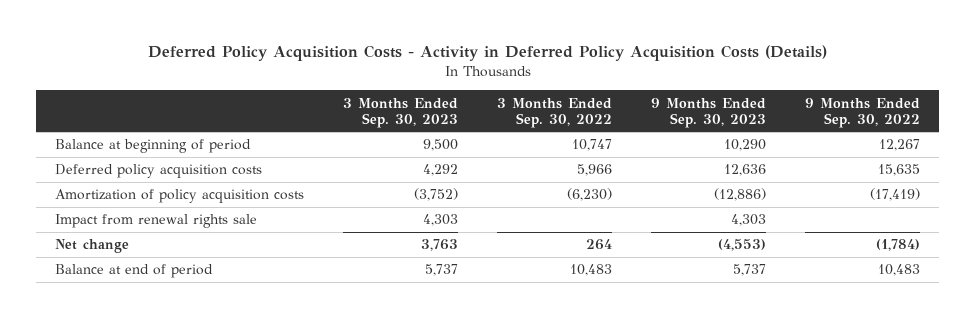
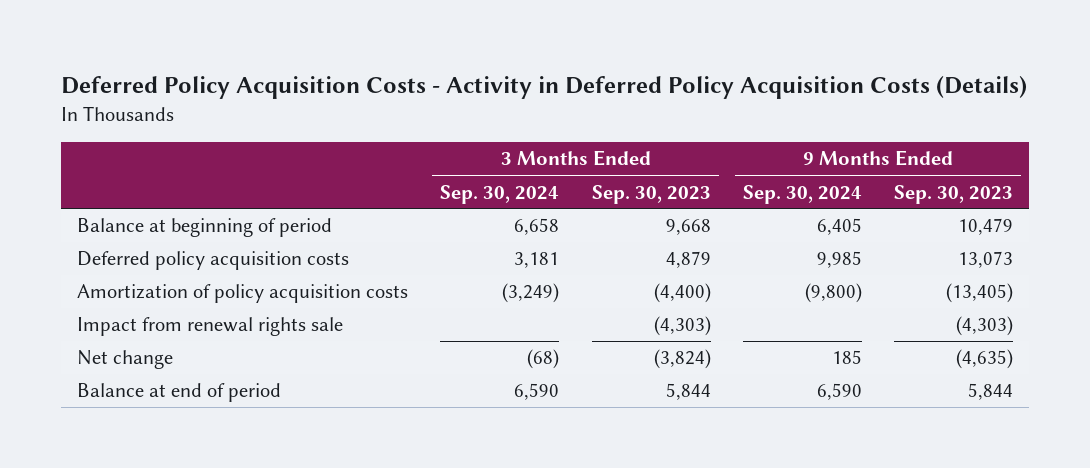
[497,97,613,128] 3 Months Ended Sep. 30, 2022 -> none
[804,97,920,128] 9 Months Ended Sep. 30, 2022 -> none
none -> [440,184,560,204] Sep. 30, 2024
none -> [742,184,862,204] Sep. 30, 2024
[423,139,459,152] 9,500 -> [665,219,711,236] 9,668
[724,139,767,152] 10,290 -> [958,218,1014,236] 10,479
[423,164,459,177] 4,292 -> [665,251,711,269] 4,879
[724,164,767,177] 12,636 -> [958,251,1014,269] 13,073
[414,188,459,202] (3,752) -> [653,283,711,304] (4,400)
[714,188,767,202] (12,886) -> [946,283,1014,304] (13,405)
[423,214,459,227] 4,303 -> [653,316,711,337] (4,303)
[731,214,767,227] 4,303 -> [956,316,1014,337] (4,303)
[421,239,459,252] 3,763 -> [653,349,711,370] (3,824)
[718,239,767,252] (4,553) -> [956,349,1014,370] (4,635)
[425,264,459,277] 5,737 -> [665,383,711,401] 5,844
[733,264,767,277] 5,737 -> [968,383,1014,401] 5,844

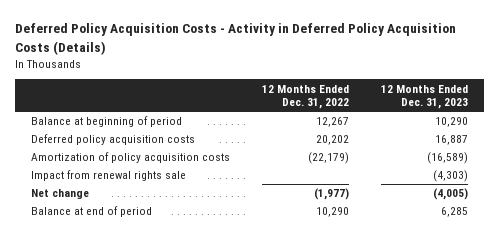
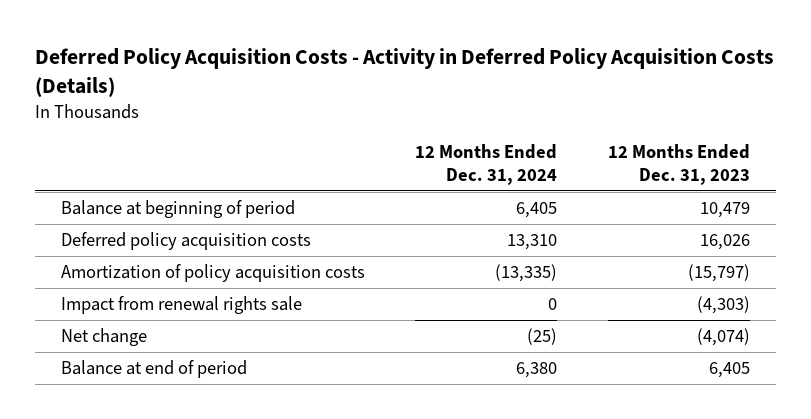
[262,84,350,110] 12 Months Ended Dec. 31, 2022 -> none
none -> [415,144,558,185] 12 Months Ended Dec. 31, 2024
[435,117,469,128] 10,290 -> [700,202,751,219] 10,479
[435,135,469,146] 16,887 -> [700,234,751,251] 16,026
[427,152,469,165] (16,589) -> [688,264,751,283] (15,797)
[433,188,469,201] (4,005) -> [697,328,751,347] (4,074)
[441,207,469,218] 6,285 -> [709,362,751,379] 6,405

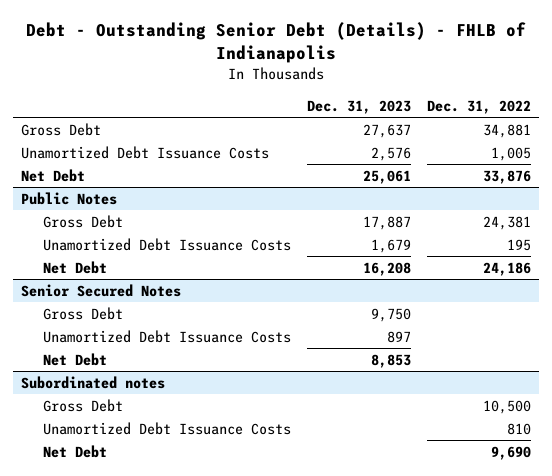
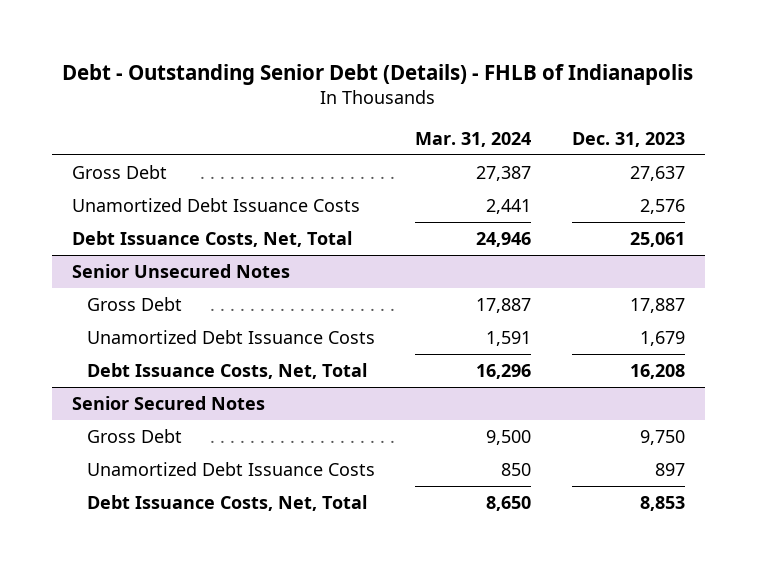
[426,99,531,114] Dec. 31, 2022 -> none
none -> [415,131,532,147] Mar. 31, 2024
[21,168,86,182] Net Debt -> [72,230,353,247] Debt Issuance Costs, Net, Total
[21,191,118,205] Public Notes -> [72,263,291,278] Senior Unsecured Notes
[43,260,108,274] Net Debt -> [86,362,367,379] Debt Issuance Costs, Net, Total
[21,375,166,389] Subordinated notes -> none
[43,398,124,412] Gross Debt -> none
[43,421,292,435] Unamortized Debt Issuance Costs -> none
[43,444,108,458] Net Debt -> none
[43,352,108,366] Net Debt -> [86,494,367,511] Debt Issuance Costs, Net, Total

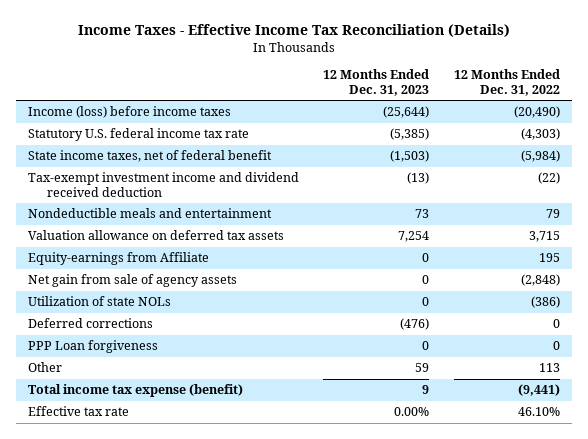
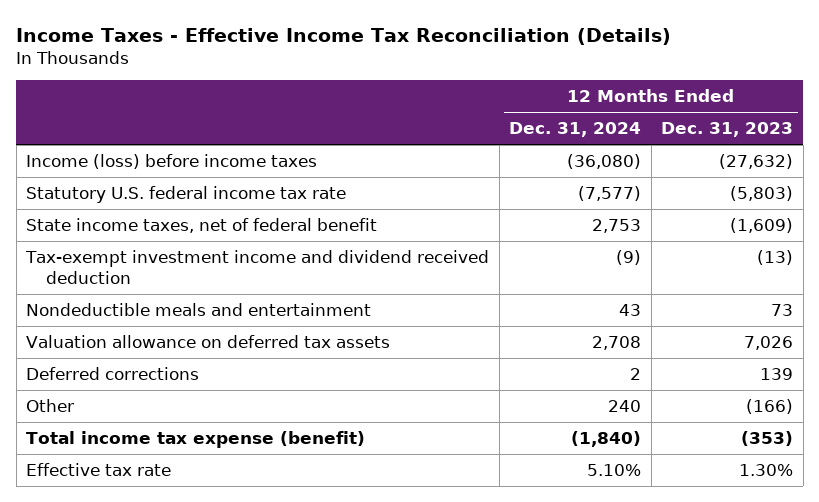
[453,69,560,96] 12 Months Ended Dec. 31, 2022 -> none
none -> [509,122,642,138] Dec. 31, 2024
[383,106,430,119] (25,644) -> [719,153,794,169] (27,632)
[390,128,430,141] (5,385) -> [730,185,794,201] (5,803)
[390,150,430,163] (1,503) -> [730,217,794,233] (1,609)
[28,252,210,266] Equity-earnings from Affiliate -> none
[28,274,238,288] Net gain from sale of agency assets -> none
[28,296,172,307] Utilization of state NOLs -> none
[28,340,159,354] PPP Loan forgiveness -> none
[398,231,430,243] 7,254 -> [744,335,794,350] 7,026
[400,318,430,331] (476) -> [760,367,794,380] 139
[415,363,430,373] 59 -> [746,398,794,414] (166)
[422,385,430,395] 9 -> [741,430,794,446] (353)
[394,407,430,417] 0.00% -> [739,463,794,476] 1.30%

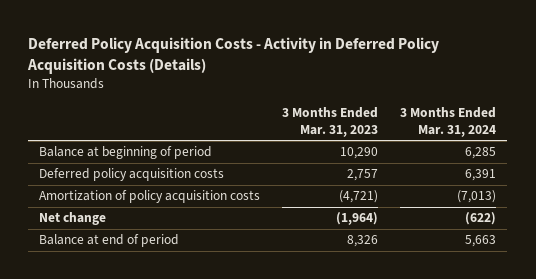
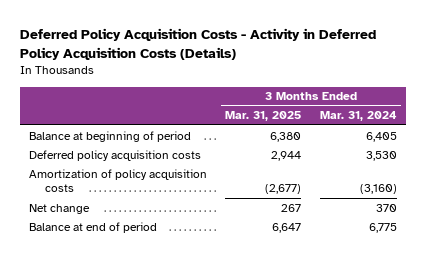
[282,106,379,137] 3 Months Ended Mar. 31, 2023 -> none
none -> [225,111,302,122] Mar. 31, 2025
[465,147,497,160] 6,285 -> [365,131,397,142] 6,405
[465,169,497,182] 6,391 -> [365,150,397,161] 3,530
[457,190,497,204] (7,013) -> [359,184,397,195] (3,160)
[465,212,497,226] (622) -> [375,203,397,212] 370
[465,235,497,248] 5,663 -> [368,222,397,233] 6,775

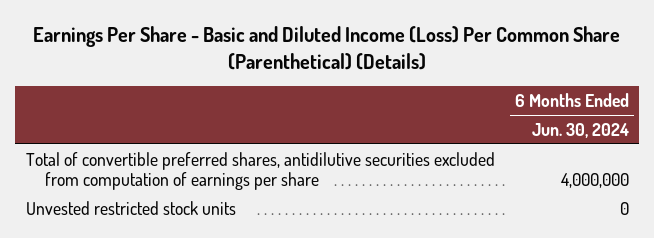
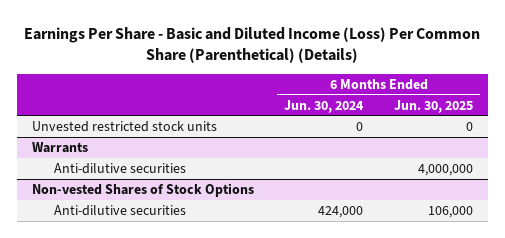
none -> [393,99,473,113] Jun. 30, 2025
[25,151,495,190] Total of convertible preferred shares, antidilutive securities excluded from computation of earnings per share -> none
none -> [32,141,89,153] Warrants
none -> [54,162,187,174] Anti-dilutive securities
none -> [32,182,255,197] Non-vested Shares of Stock Options
none -> [54,204,187,216] Anti-dilutive securities

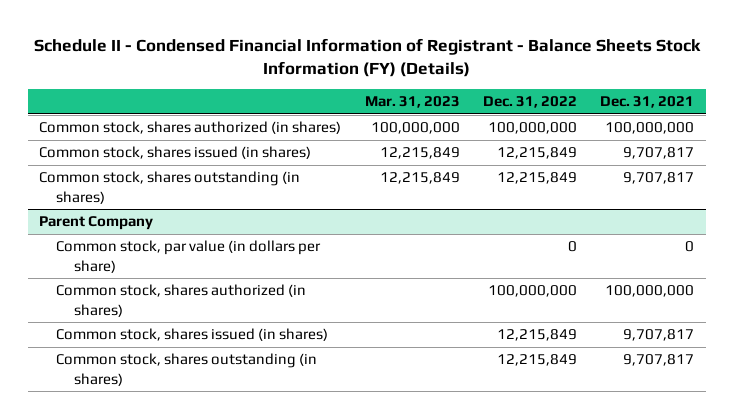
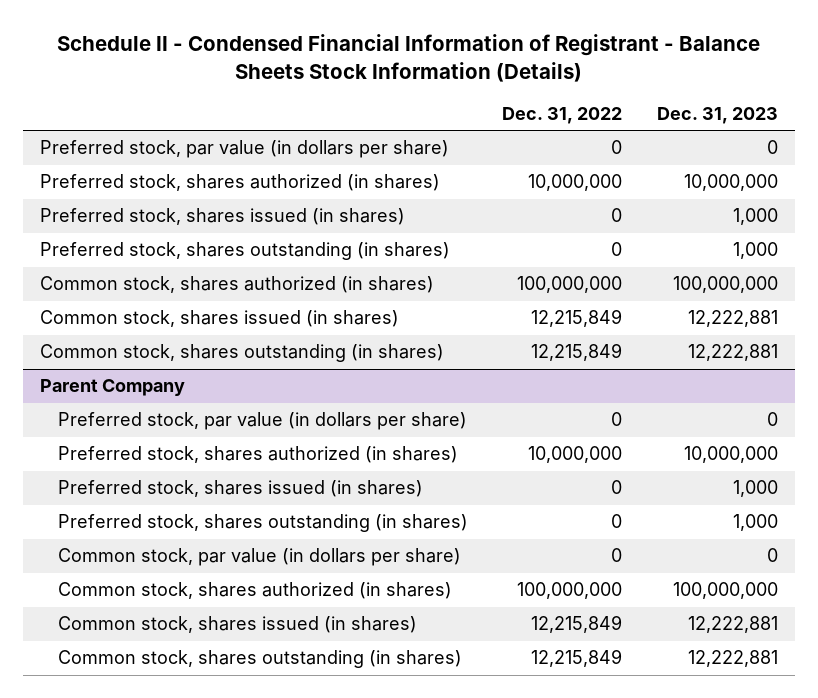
[33,37,701,77] Schedule II - Condensed Financial Information of Registrant - Balance Sheets Stock Information (FY) (Details) -> [56,33,760,82] Schedule II - Condensed Financial Information of Registrant - Balance Sheets Stock Information (Details)
[364,96,460,109] Mar. 31, 2023 -> none
[600,96,695,109] Dec. 31, 2021 -> none
none -> [656,107,778,125] Dec. 31, 2023
none -> [40,140,450,159] Preferred stock, par value (in dollars per share)
none -> [40,174,441,192] Preferred stock, shares authorized (in shares)
none -> [40,208,406,226] Preferred stock, shares issued (in shares)
none -> [40,242,451,261] Preferred stock, shares outstanding (in shares)
none -> [57,412,467,431] Preferred stock, par value (in dollars per share)
none -> [57,446,458,464] Preferred stock, shares authorized (in shares)
none -> [57,480,423,498] Preferred stock, shares issued (in shares)
none -> [57,514,468,533] Preferred stock, shares outstanding (in shares)

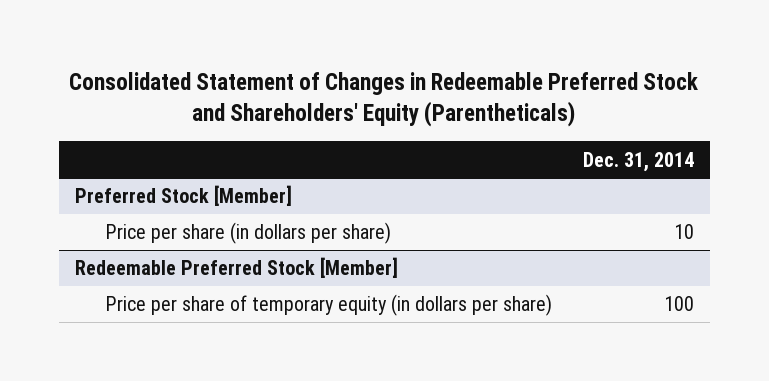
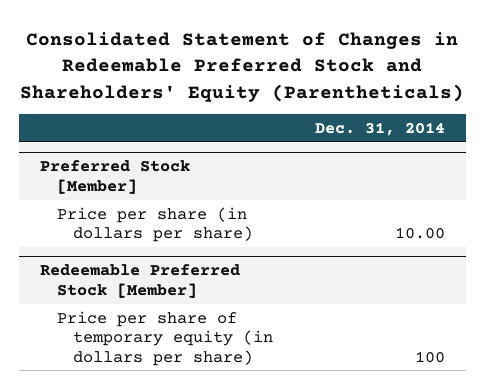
[673,224,694,240] 10 -> [394,227,445,240] 10.00

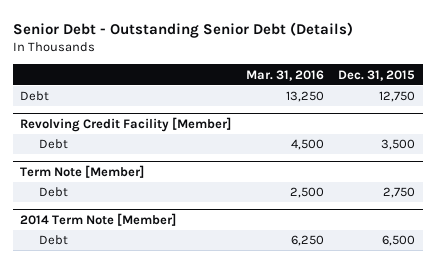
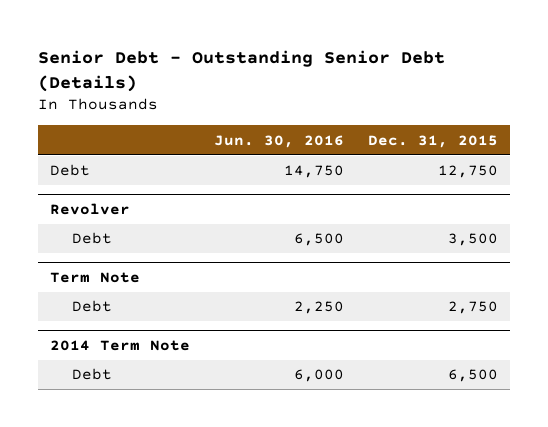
[245,69,324,81] Mar. 31, 2016 -> none
none -> [214,134,345,148] Jun. 30, 2016
[20,117,232,133] Revolving Credit Facility [Member] -> [50,203,131,216] Revolver
[20,165,145,179] Term Note [Member] -> [50,272,141,284] Term Note
[20,213,177,227] 2014 Term Note [Member] -> [50,340,191,352] 2014 Term Note

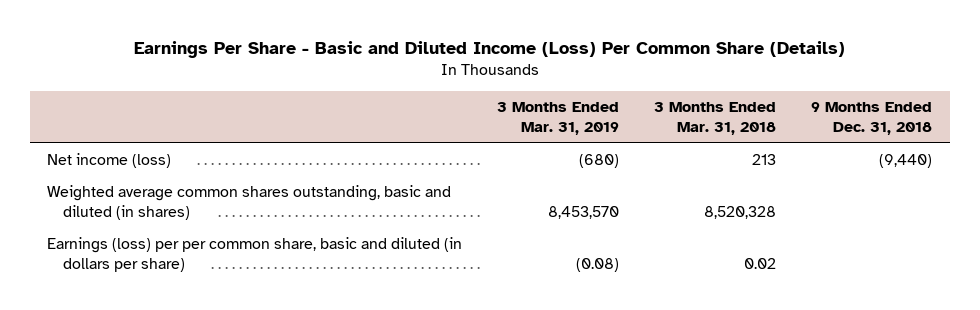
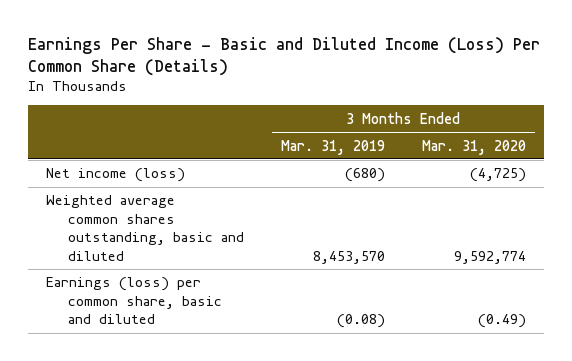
[654,102,777,136] 3 Months Ended Mar. 31, 2018 -> none
[811,102,933,136] 9 Months Ended Dec. 31, 2018 -> none
none -> [421,139,526,155] Mar. 31, 2020
[47,185,452,221] Weighted average common shares outstanding, basic and diluted (in shares) -> [46,195,245,261] Weighted average common shares outstanding, basic and diluted
[47,237,463,273] Earnings (loss) per per common share, basic and diluted (in dollars per share) -> [46,277,223,325] Earnings (loss) per common share, basic and diluted

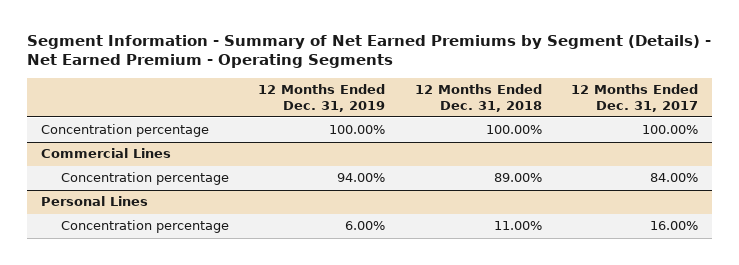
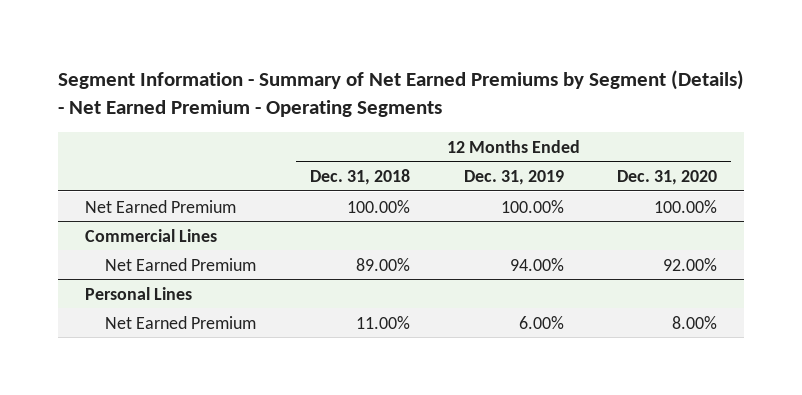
[570,84,698,112] 12 Months Ended Dec. 31, 2017 -> none
none -> [617,169,718,185] Dec. 31, 2020
[41,124,210,138] Concentration percentage -> [84,199,236,213] Net Earned Premium
[61,172,230,186] Concentration percentage -> [104,257,256,271] Net Earned Premium
[61,220,230,234] Concentration percentage -> [104,315,256,329] Net Earned Premium

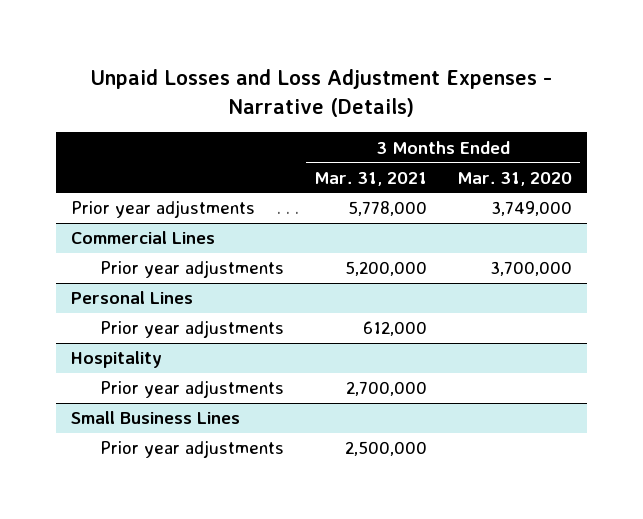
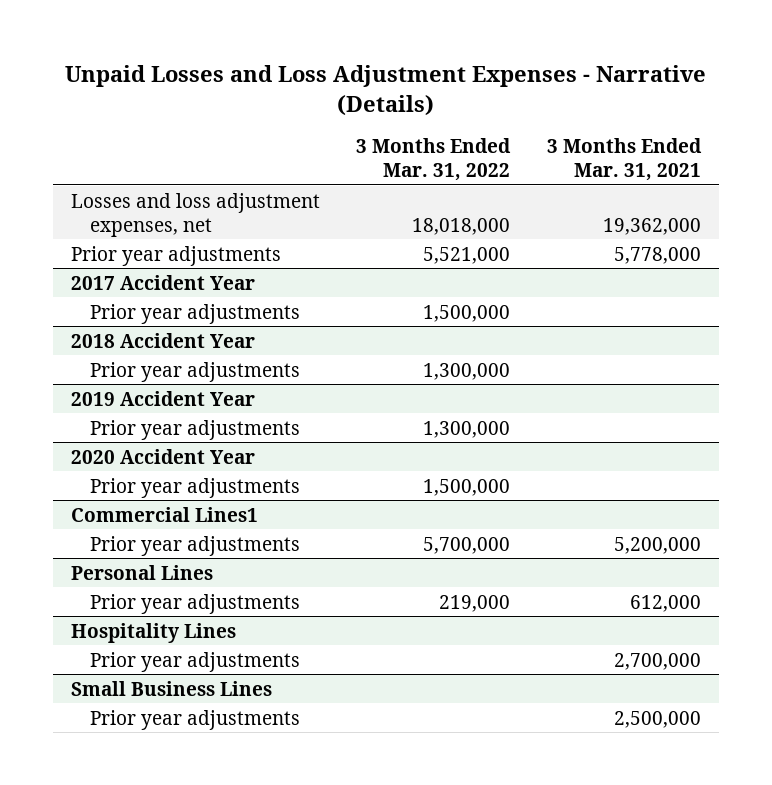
[457,171,573,186] Mar. 31, 2020 -> none
none -> [356,137,512,182] 3 Months Ended Mar. 31, 2022
none -> [70,192,320,237] Losses and loss adjustment expenses, net
none -> [70,274,255,290] 2017 Accident Year
none -> [90,303,301,324] Prior year adjustments
none -> [70,332,255,348] 2018 Accident Year
none -> [90,361,301,382] Prior year adjustments
none -> [70,390,255,406] 2019 Accident Year
none -> [90,419,301,440] Prior year adjustments
none -> [70,448,255,464] 2020 Accident Year
none -> [90,477,301,498] Prior year adjustments
[70,231,215,245] Commercial Lines -> [70,506,258,522] Commercial Lines1
[70,351,162,369] Hospitality -> [70,622,236,643] Hospitality Lines

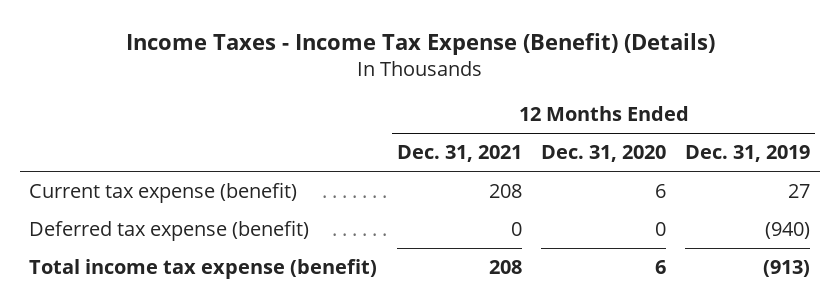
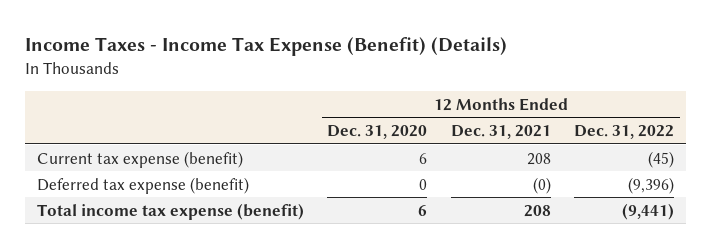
[685,144,811,162] Dec. 31, 2019 -> none
none -> [574,125,675,140] Dec. 31, 2022
[510,221,522,236] 0 -> [532,176,551,194] (0)

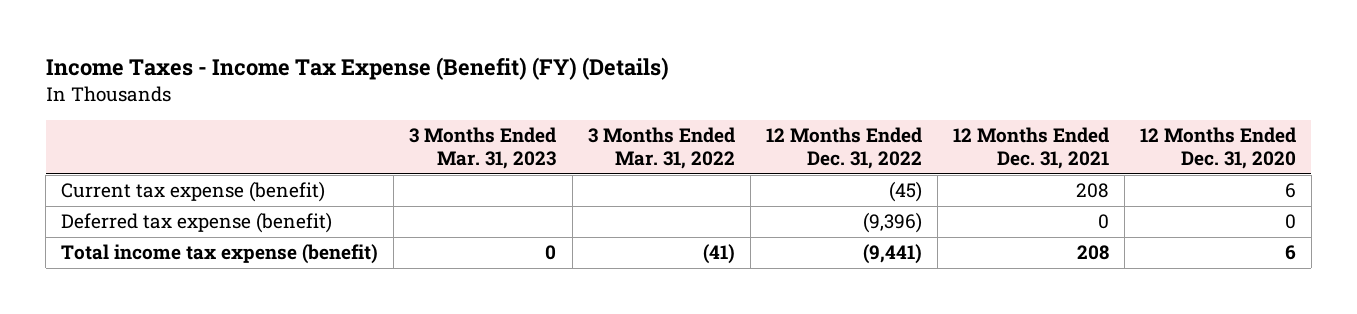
[25,37,508,57] Income Taxes - Income Tax Expense (Benefit) (Details) -> [45,57,669,81] Income Taxes - Income Tax Expense (Benefit) (FY) (Details)
none -> [409,127,557,170] 3 Months Ended Mar. 31, 2023
none -> [587,127,735,170] 3 Months Ended Mar. 31, 2022
[532,176,551,194] (0) -> [1097,214,1109,230] 0

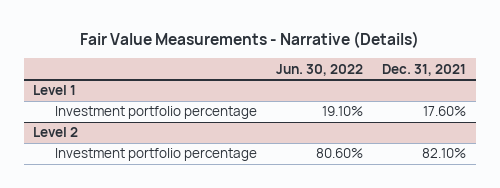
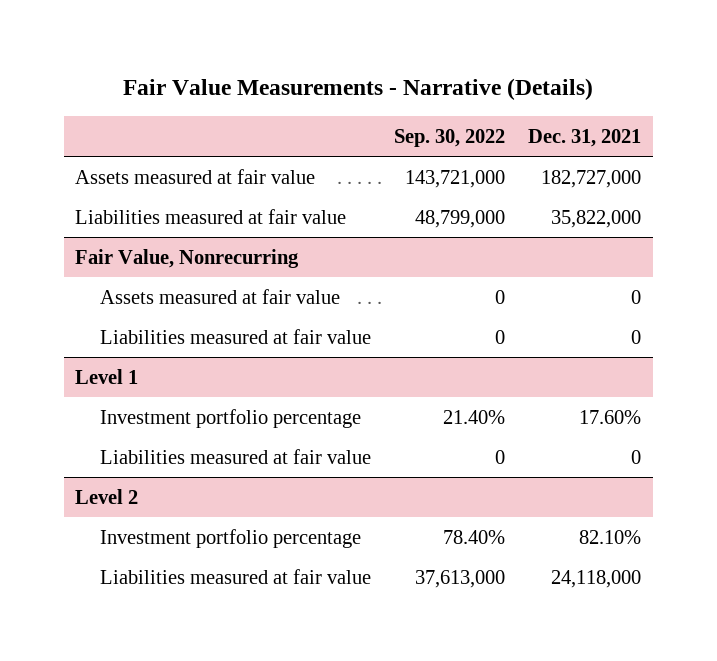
[275,63,363,76] Jun. 30, 2022 -> none
none -> [393,128,505,147] Sep. 30, 2022
none -> [75,168,316,184] Assets measured at fair value
none -> [75,208,347,224] Liabilities measured at fair value
none -> [75,248,300,268] Fair Value, Nonrecurring
none -> [99,288,340,304] Assets measured at fair value
none -> [99,328,371,344] Liabilities measured at fair value
none -> [99,448,371,464] Liabilities measured at fair value
none -> [99,568,371,584] Liabilities measured at fair value

